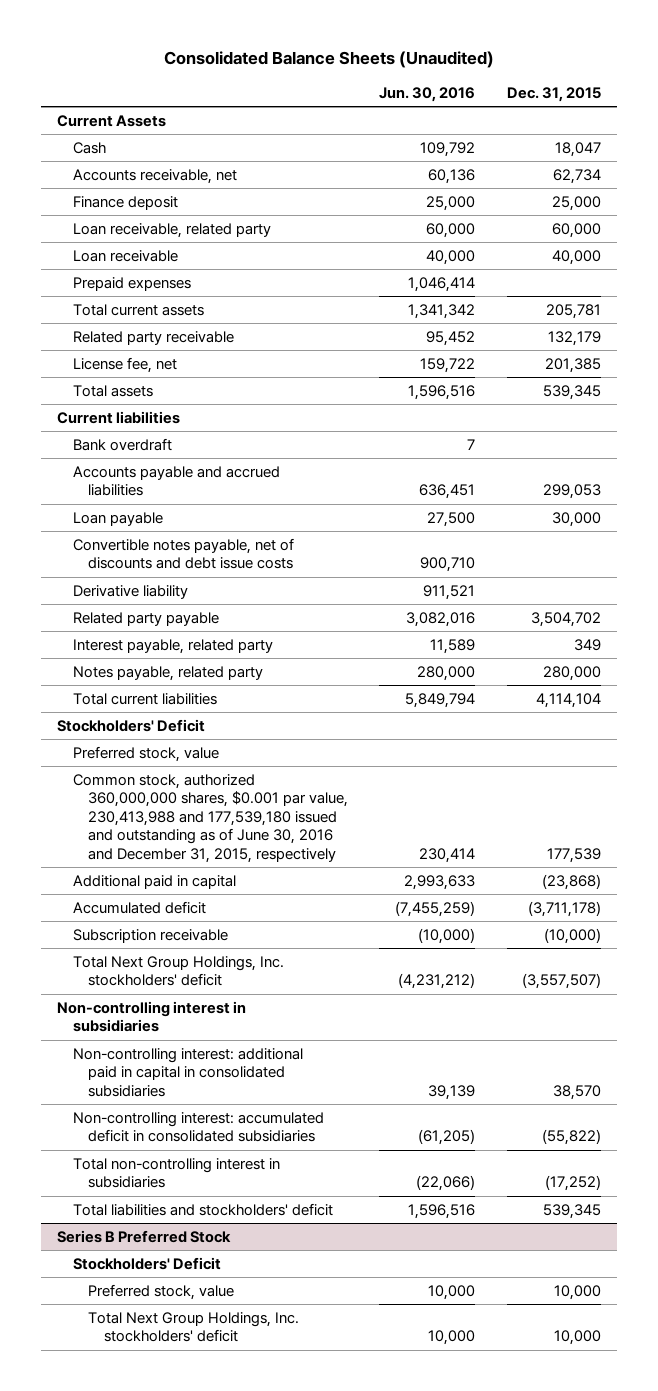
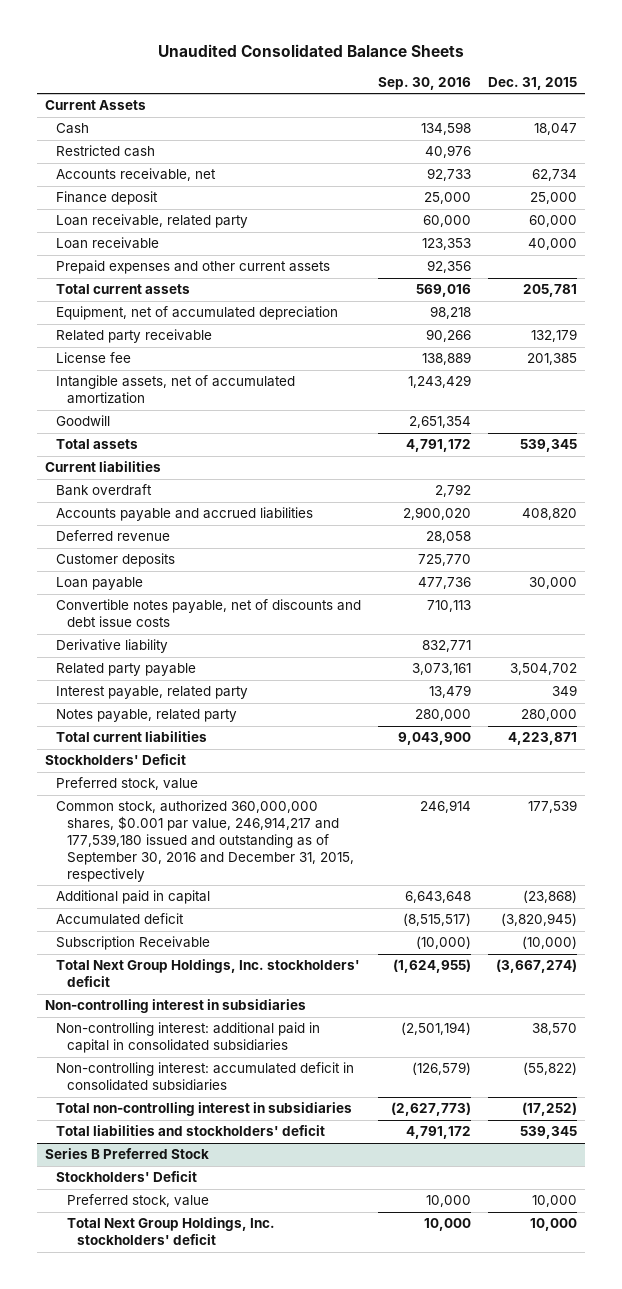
[163,51,494,69] Consolidated Balance Sheets (Unaudited) -> [157,44,464,58] Unaudited Consolidated Balance Sheets
[379,87,476,103] Jun. 30, 2016 -> none
none -> [377,76,471,90] Sep. 30, 2016
none -> [55,145,155,158] Restricted cash
[72,276,191,291] Prepaid expenses -> none
none -> [55,260,330,275] Prepaid expenses and other current assets
none -> [55,306,338,321] Equipment, net of accumulated depreciation
[72,356,177,373] License fee, net -> [55,352,131,364] License fee
none -> [55,375,295,405] Intangible assets, net of accumulated amortization
none -> [55,415,110,427] Goodwill
[542,484,601,500] 299,053 -> [521,508,577,521] 408,820
none -> [55,530,170,542] Deferred revenue
none -> [55,553,175,568] Customer deposits
[535,692,601,708] 4,114,104 -> [507,732,577,746] 4,223,871
[72,773,349,863] Common stock, authorized 360,000,000 shares, $0.001 par value, 230,413,988 and 177,539,180 issued and outstanding as of June 30, 2016 and December 31, 2015, respectively -> [55,800,354,882] Common stock, authorized 360,000,000 shares, $0.001 par value, 246,914,217 and 177,539,180 issued and outstanding as of September 30, 2016 and December 31, 2015, respectively
[527,900,601,917] (3,711,178) -> [500,913,577,927] (3,820,945)
[72,928,228,943] Subscription receivable -> [55,936,210,951] Subscription Receivable
[521,973,601,990] (3,557,507) -> [495,959,577,974] (3,667,274)

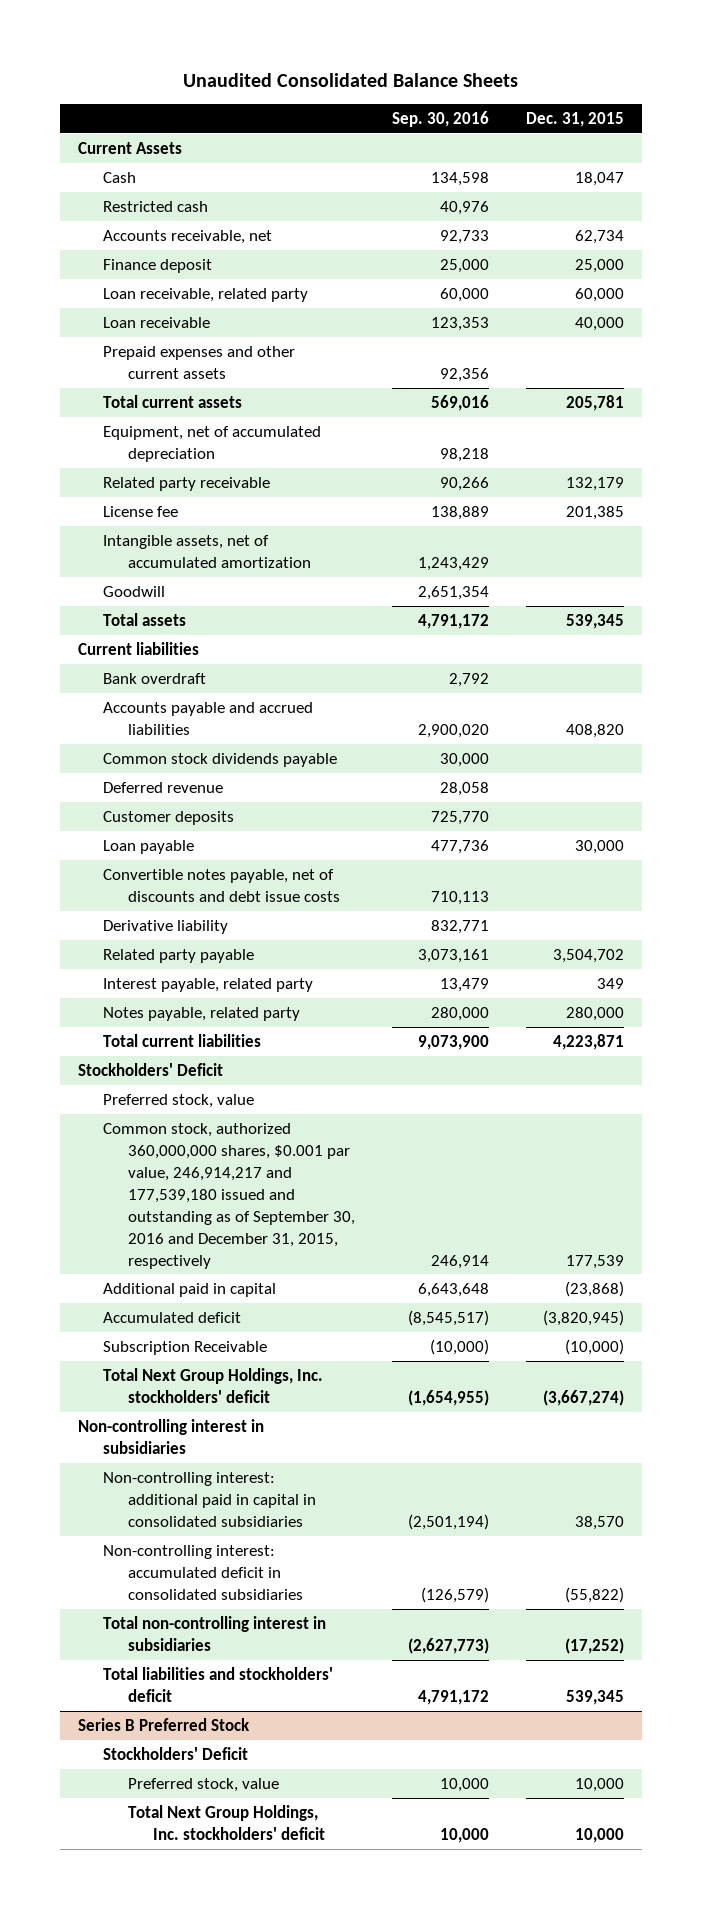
none -> [103,753,338,768] Common stock dividends payable
[397,732,471,746] 9,043,900 -> [418,1035,490,1051] 9,073,900
[402,913,471,927] (8,515,517) -> [408,1310,490,1327] (8,545,517)
[392,959,471,974] (1,624,955) -> [408,1389,490,1406] (1,654,955)

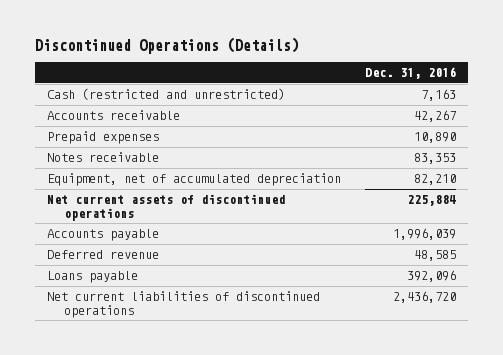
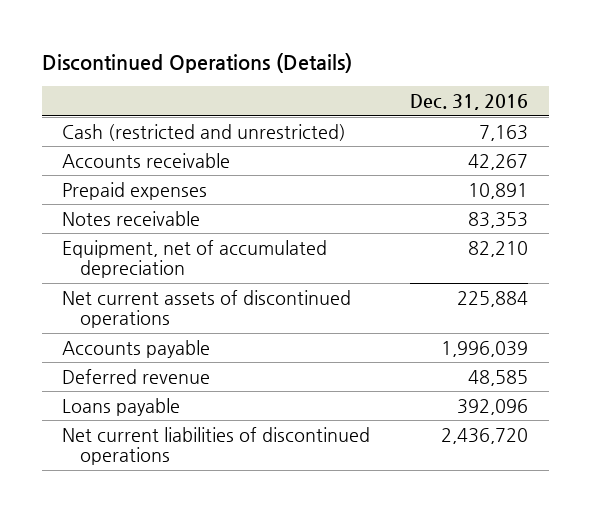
[414,132,457,144] 10,890 -> [468,182,529,199] 10,891

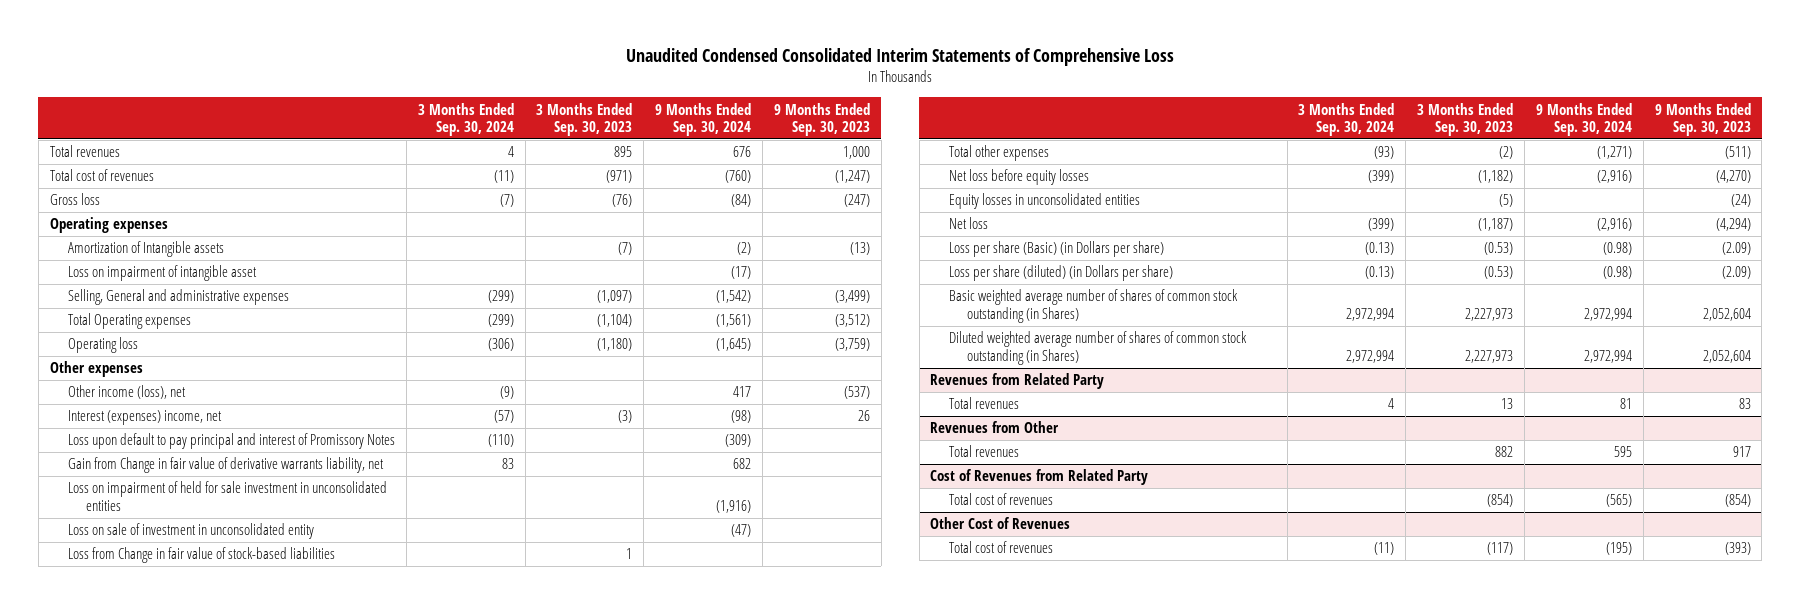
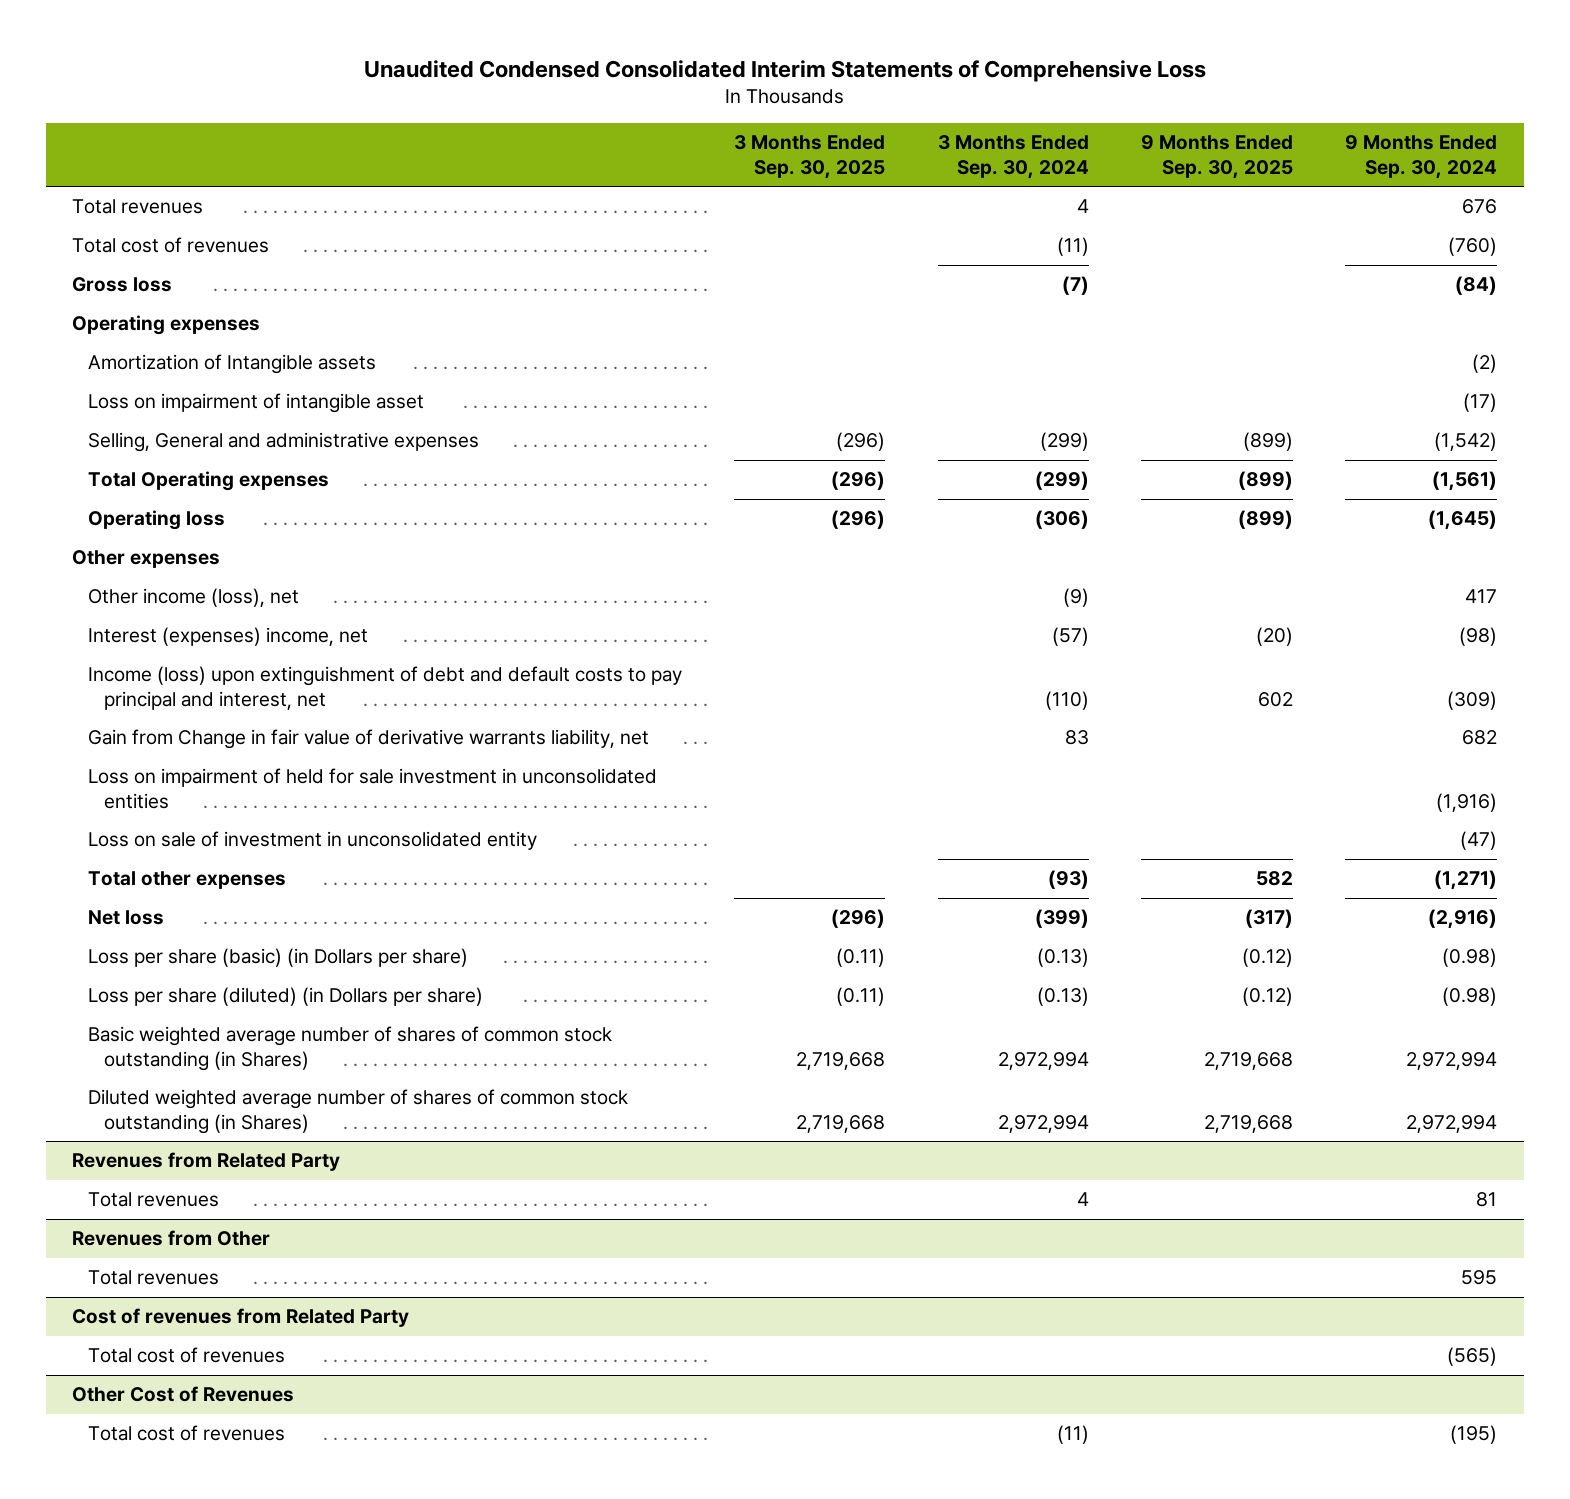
[536,102,633,137] 3 Months Ended Sep. 30, 2023 -> none
[773,102,870,137] 9 Months Ended Sep. 30, 2023 -> none
none -> [734,135,886,179] 3 Months Ended Sep. 30, 2025
none -> [1141,135,1294,179] 9 Months Ended Sep. 30, 2025
[68,433,396,450] Loss upon default to pay principal and interest of Promissory Notes -> [88,666,683,711] Income (loss) upon extinguishment of debt and default costs to pay principal and interest, net
[68,547,336,564] Loss from Change in fair value of stock-based liabilities -> none
[948,169,1089,186] Net loss before equity losses -> none
[948,193,1140,210] Equity losses in unconsolidated entities -> none
[948,241,1164,258] Loss per share (Basic) (in Dollars per share) -> [88,948,469,968] Loss per share (basic) (in Dollars per share)
[930,469,1149,486] Cost of Revenues from Related Party -> [72,1308,410,1328] Cost of revenues from Related Party

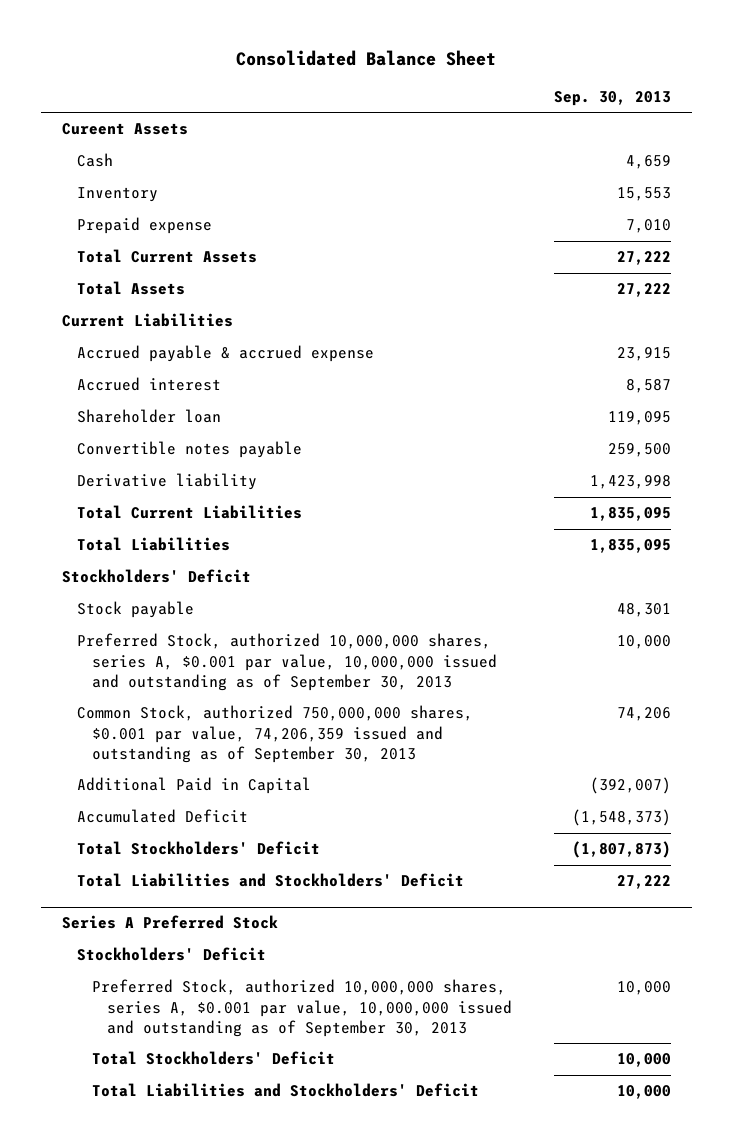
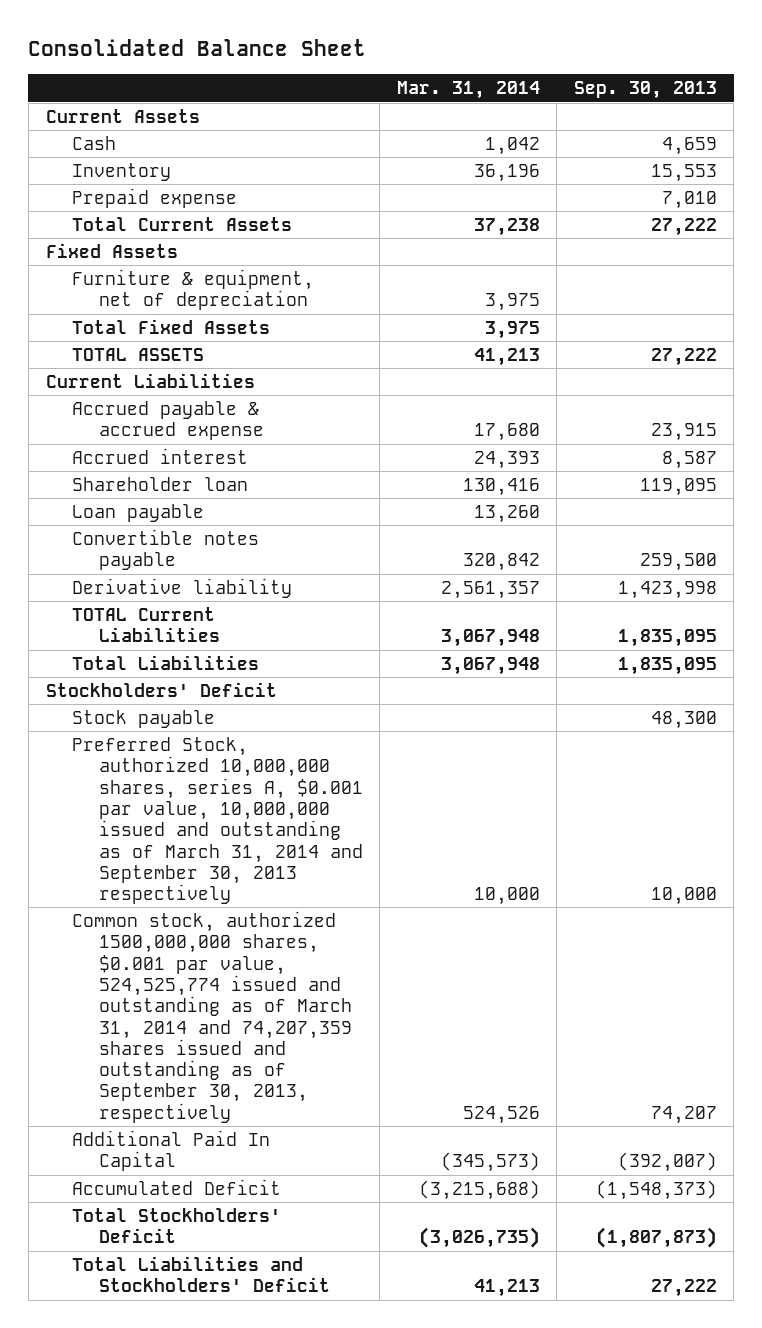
none -> [396,81,540,100] Mar. 31, 2014
[61,123,188,136] Cureent Assets -> [45,108,200,123] Current Assets
none -> [45,242,178,258] Fixed Assets
none -> [72,268,315,311] Furniture & equipment, net of depreciation
none -> [72,318,271,334] Total Fixed Assets
[76,281,185,296] Total Assets -> [72,347,205,361] TOTAL ASSETS
none -> [72,503,205,522] Loan payable
[76,505,302,520] Total Current Liabilities -> [72,606,220,643] TOTAL Current Liabilities
[616,603,671,618] 48,301 -> [650,710,717,729] 48,300
[76,633,497,691] Preferred Stock, authorized 10,000,000 shares, series A, $0.001 par value, 10,000,000 issued and outstanding as of September 30, 2013 -> [72,736,363,905] Preferred Stock, authorized 10,000,000 shares, series A, $0.001 par value, 10,000,000 issued and outstanding as of March 31, 2014 and September 30, 2013 respectively
[76,705,473,763] Common Stock, authorized 750,000,000 shares, $0.001 par value, 74,206,359 issued and outstanding as of September 30, 2013 -> [72,910,352,1123] Common stock, authorized 1500,000,000 shares, $0.001 par value, 524,525,774 issued and outstanding as of March 31, 2014 and 74,207,359 shares issued and outstanding as of September 30, 2013, respectively
[616,707,671,722] 74,206 -> [650,1105,717,1124] 74,207
[76,777,311,795] Additional Paid in Capital -> [72,1129,271,1172] Additional Paid In Capital
[61,915,278,930] Series A Preferred Stock -> none
[76,947,266,962] Stockholders' Deficit -> none
[91,979,512,1037] Preferred Stock, authorized 10,000,000 shares, series A, $0.001 par value, 10,000,000 issued and outstanding as of September 30, 2013 -> none
[91,1051,335,1066] Total Stockholders' Deficit -> none
[91,1083,479,1098] Total Liabilities and Stockholders' Deficit -> none

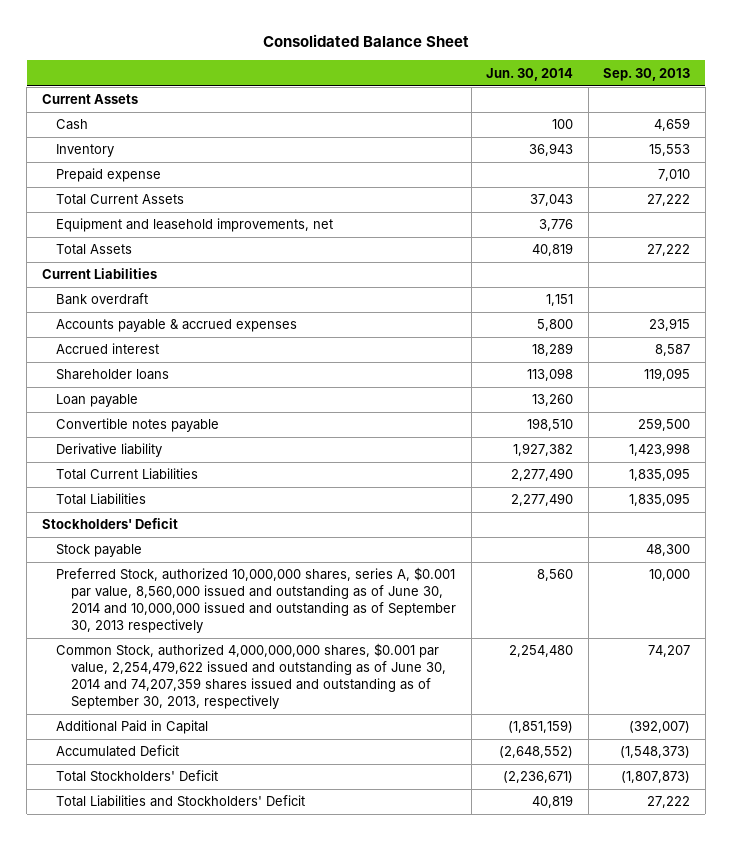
[396,81,540,100] Mar. 31, 2014 -> none
none -> [486,67,574,81] Jun. 30, 2014
[45,242,178,258] Fixed Assets -> none
[72,318,271,334] Total Fixed Assets -> none
[72,268,315,311] Furniture & equipment, net of depreciation -> [56,218,334,233] Equipment and leasehold improvements, net
[72,347,205,361] TOTAL ASSETS -> [56,244,133,256] Total Assets
none -> [56,293,149,306] Bank overdraft
[72,400,264,441] Accrued payable & accrued expense -> [56,319,298,333] Accounts payable & accrued expenses
[72,476,249,491] Shareholder loan -> [56,369,170,381] Shareholder loans
[72,606,220,643] TOTAL Current Liabilities -> [56,468,199,481] Total Current Liabilities
[72,736,363,905] Preferred Stock, authorized 10,000,000 shares, series A, $0.001 par value, 10,000,000 issued and outstanding as of March 31, 2014 and September 30, 2013 respectively -> [56,567,457,633] Preferred Stock, authorized 10,000,000 shares, series A, $0.001 par value, 8,560,000 issued and outstanding as of June 30, 2014 and 10,000,000 issued and outstanding as of September 30, 2013 respectively
[72,910,352,1123] Common stock, authorized 1500,000,000 shares, $0.001 par value, 524,525,774 issued and outstanding as of March 31, 2014 and 74,207,359 shares issued and outstanding as of September 30, 2013, respectively -> [56,643,447,709] Common Stock, authorized 4,000,000,000 shares, $0.001 par value, 2,254,479,622 issued and outstanding as of June 30, 2014 and 74,207,359 shares issued and outstanding as of September 30, 2013, respectively
[72,1129,271,1172] Additional Paid In Capital -> [56,720,209,735] Additional Paid in Capital

